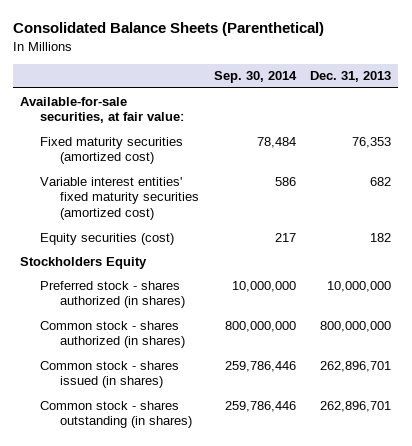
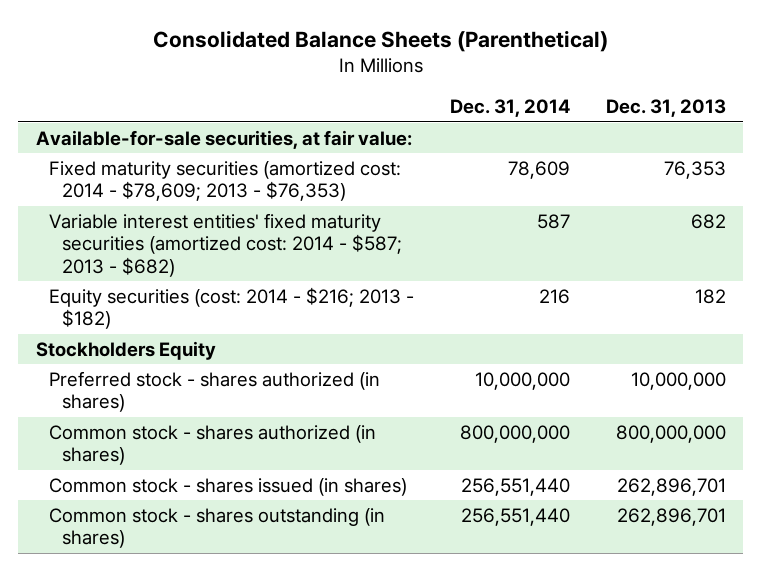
[213,71,297,84] Sep. 30, 2014 -> none
none -> [449,99,570,118] Dec. 31, 2014
[40,136,184,165] Fixed maturity securities (amortized cost) -> [48,160,401,202] Fixed maturity securities (amortized cost: 2014 - $78,609; 2013 - $76,353)
[40,176,200,221] Variable interest entities' fixed maturity securities (amortized cost) -> [48,212,403,277] Variable interest entities' fixed maturity securities (amortized cost: 2014 - $587; 2013 - $682)
[40,232,175,245] Equity securities (cost) -> [48,286,414,330] Equity securities (cost: 2014 - $216; 2013 - $182)

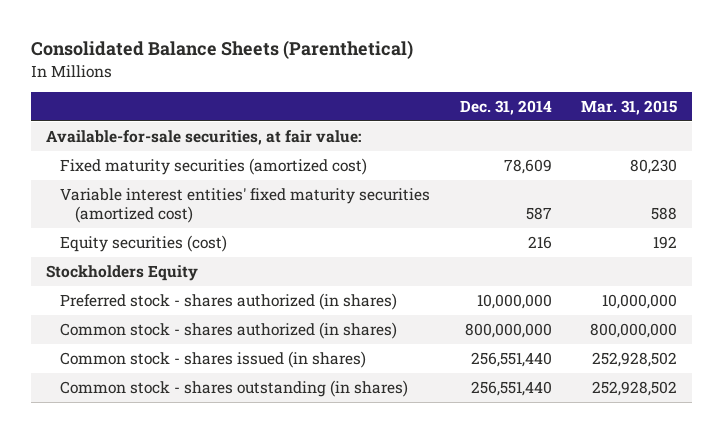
[605,99,726,118] Dec. 31, 2013 -> none
none -> [581,100,678,116] Mar. 31, 2015
[48,160,401,202] Fixed maturity securities (amortized cost: 2014 - $78,609; 2013 - $76,353) -> [60,157,368,175] Fixed maturity securities (amortized cost)
[48,212,403,277] Variable interest entities' fixed maturity securities (amortized cost: 2014 - $587; 2013 - $682) -> [60,187,431,224] Variable interest entities' fixed maturity securities (amortized cost)
[48,286,414,330] Equity securities (cost: 2014 - $216; 2013 - $182) -> [60,234,228,252] Equity securities (cost)

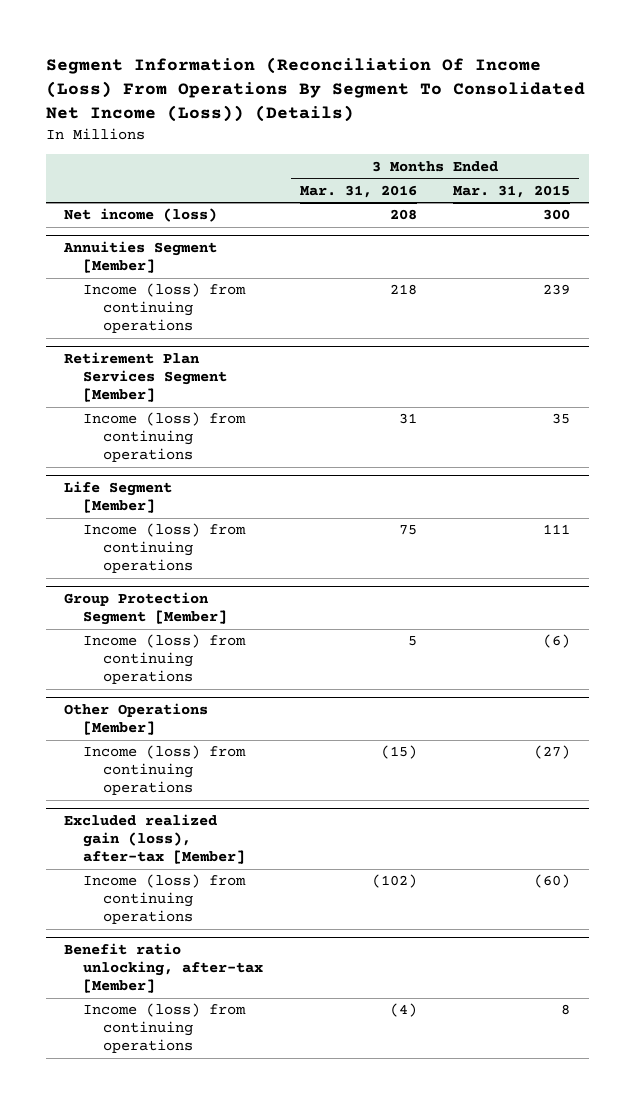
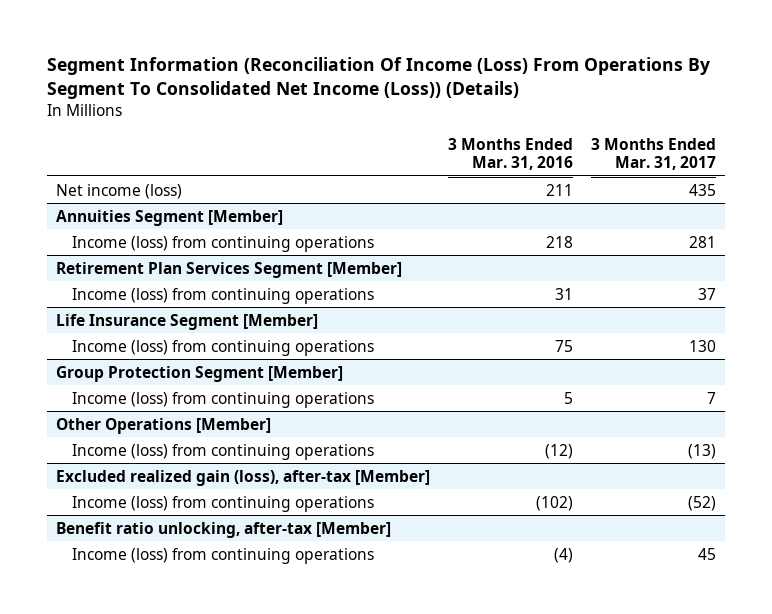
[453,184,571,198] Mar. 31, 2015 -> none
none -> [590,137,716,171] 3 Months Ended Mar. 31, 2017
[389,209,417,221] 208 -> [546,183,574,196] 211
[63,481,172,514] Life Segment [Member] -> [56,313,319,330] Life Insurance Segment [Member]
[380,745,417,760] (15) -> [545,443,574,459] (12)

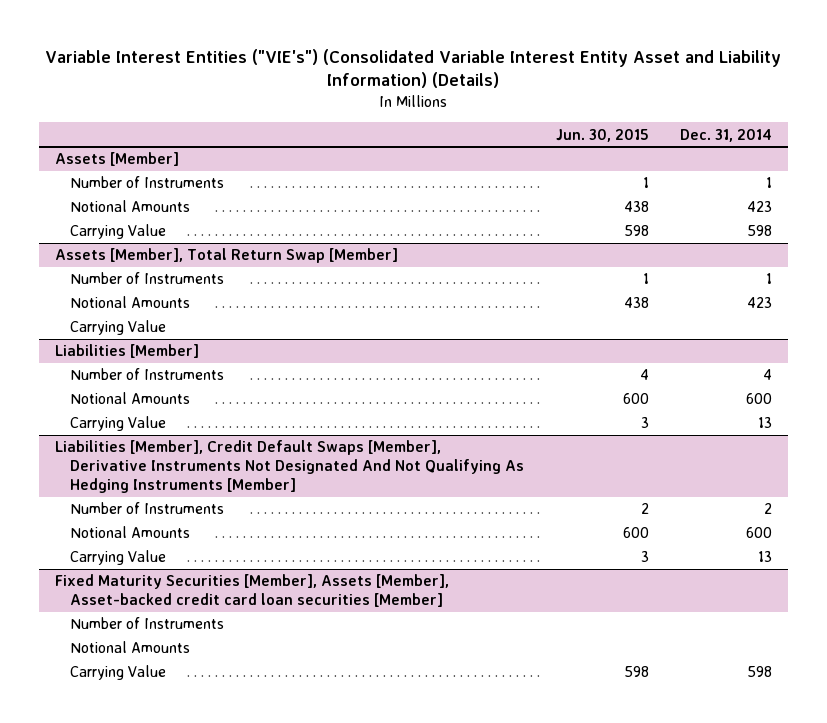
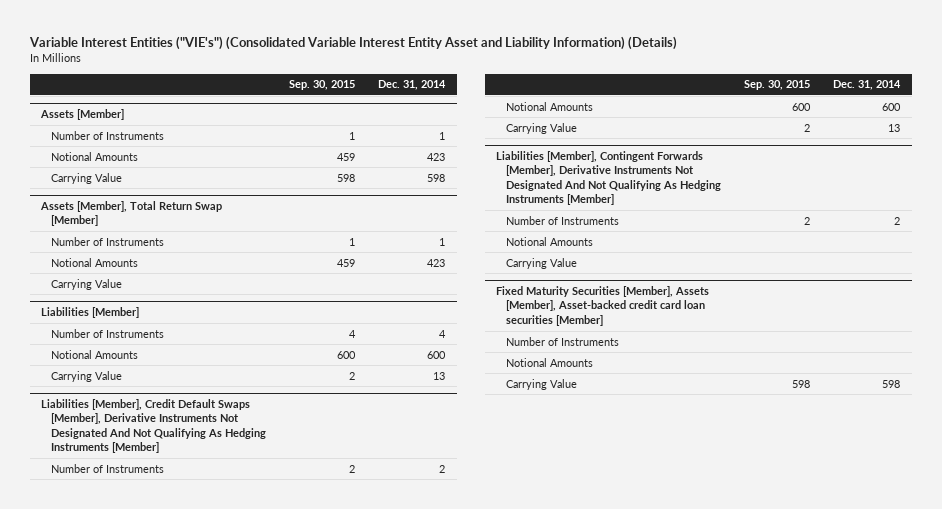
[555,128,649,142] Jun. 30, 2015 -> none
none -> [289,80,356,91] Sep. 30, 2015
none -> [496,150,722,206] Liabilities [Member], Contingent Forwards [Member], Derivative Instruments Not Designated And Not Qualifying As Hedging Instruments [Member]
none -> [506,215,620,225] Number of Instruments
none -> [506,236,594,246] Notional Amounts
none -> [506,257,578,269] Carrying Value

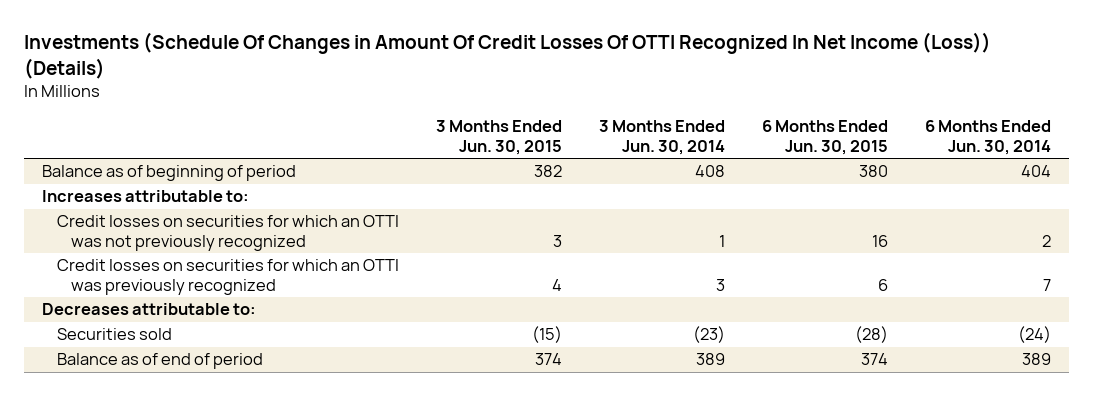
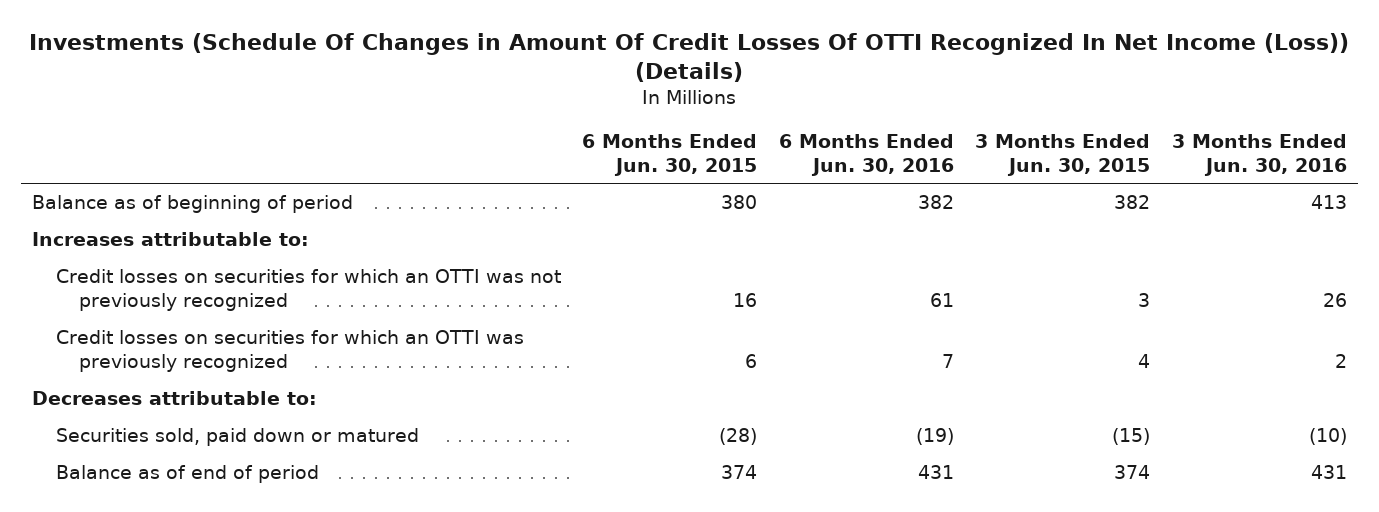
[598,120,725,155] 3 Months Ended Jun. 30, 2014 -> none
[924,120,1051,155] 6 Months Ended Jun. 30, 2014 -> none
none -> [778,134,954,176] 6 Months Ended Jun. 30, 2016
none -> [1172,134,1348,176] 3 Months Ended Jun. 30, 2016
[56,328,172,341] Securities sold -> [55,428,419,447] Securities sold, paid down or matured

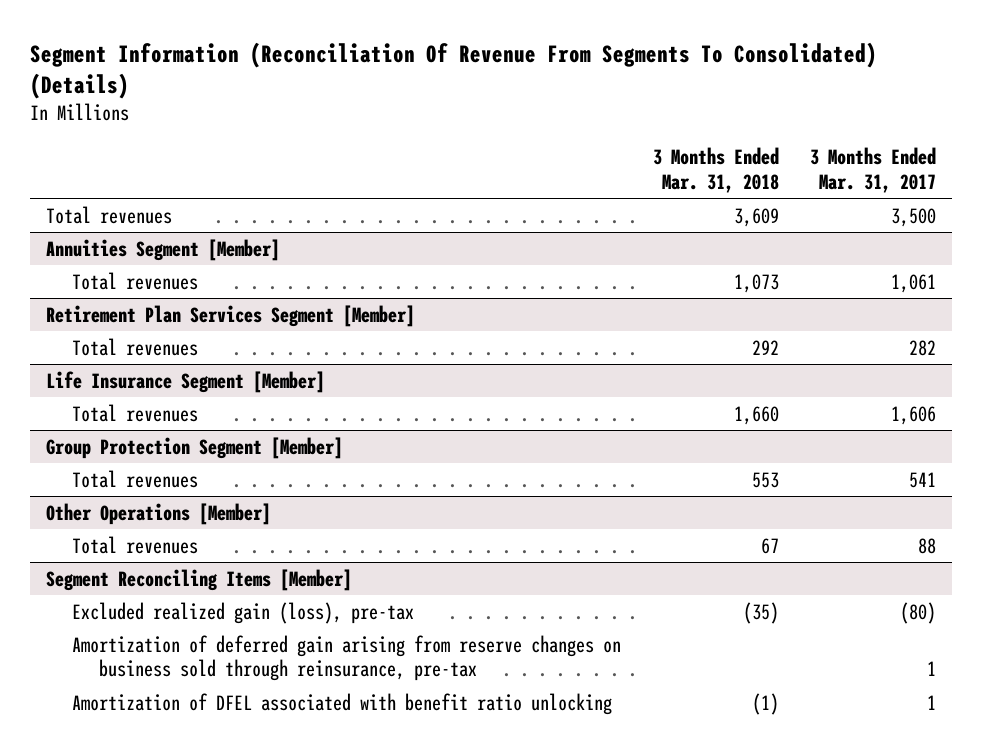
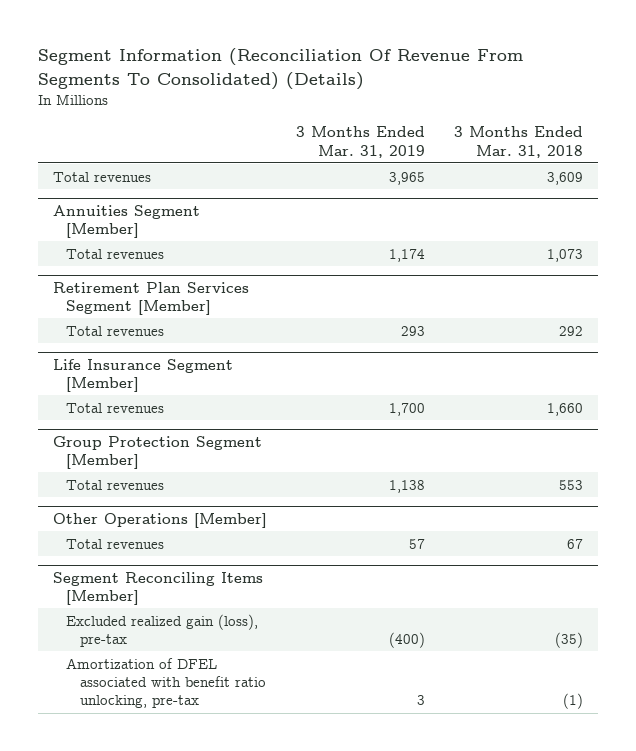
[810,147,937,193] 3 Months Ended Mar. 31, 2017 -> none
none -> [296,126,426,158] 3 Months Ended Mar. 31, 2019
[72,634,622,682] Amortization of deferred gain arising from reserve changes on business sold through reinsurance, pre-tax -> none
[72,692,613,715] Amortization of DFEL associated with benefit ratio unlocking -> [66,657,266,709] Amortization of DFEL associated with benefit ratio unlocking, pre-tax

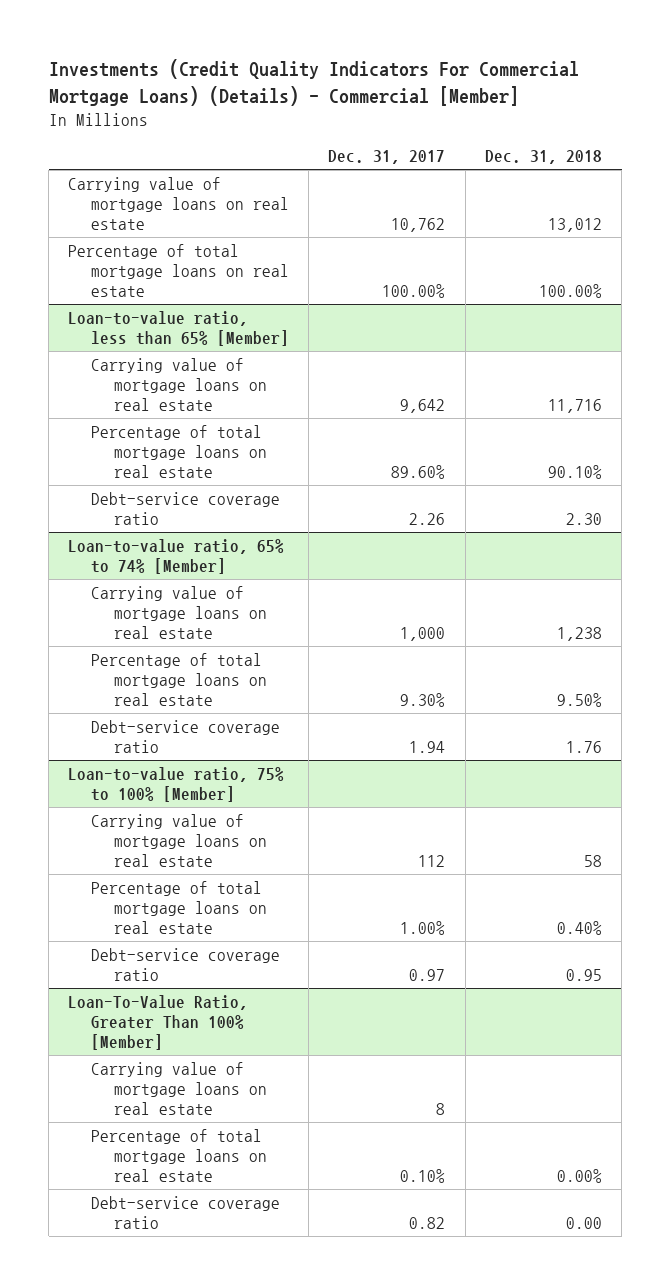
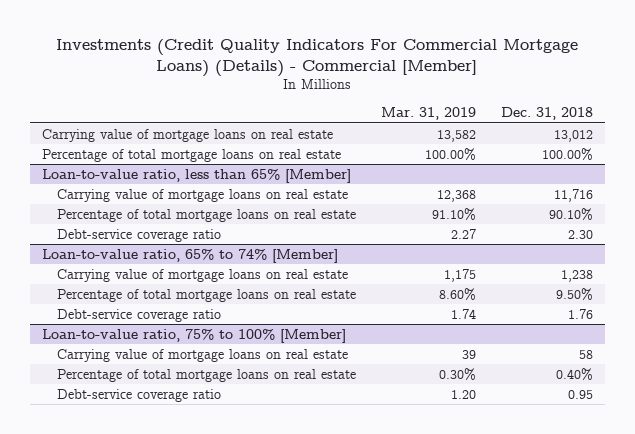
[328,150,446,165] Dec. 31, 2017 -> none
none -> [381,107,477,121] Mar. 31, 2019
[68,995,249,1051] Loan-To-Value Ratio, Greater Than 100% [Member] -> none
[90,1062,267,1116] Carrying value of mortgage loans on real estate -> none
[90,1129,267,1183] Percentage of total mortgage loans on real estate -> none
[90,1196,280,1230] Debt-service coverage ratio -> none

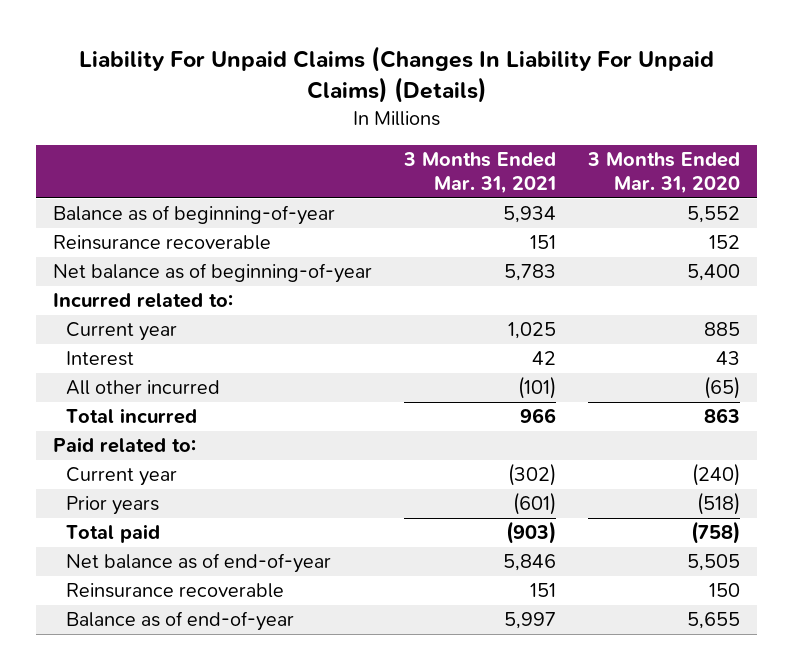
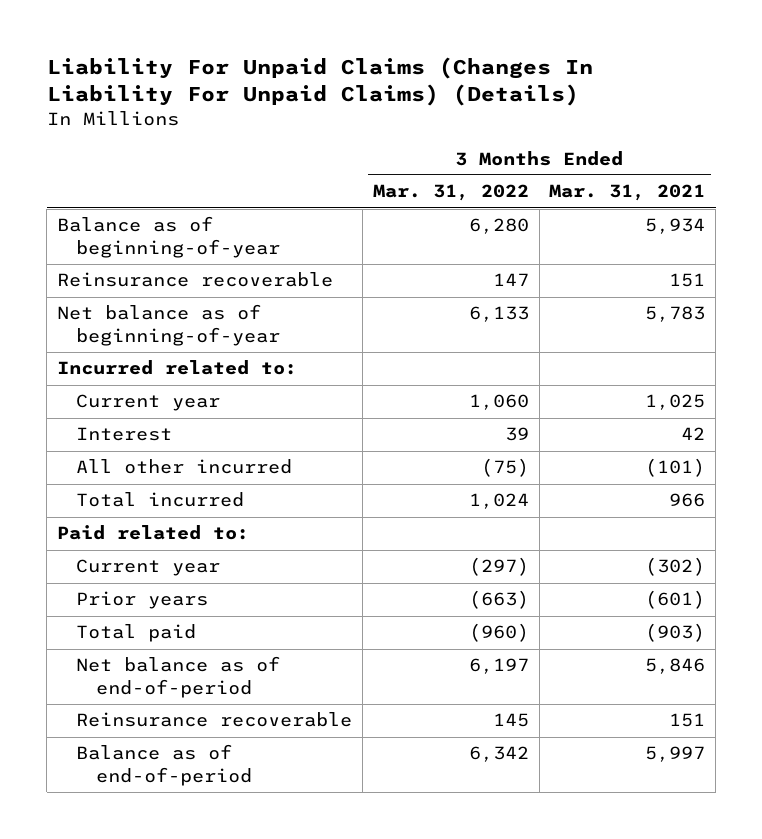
[587,152,741,194] 3 Months Ended Mar. 31, 2020 -> none
none -> [372,184,529,202] Mar. 31, 2022
[66,553,332,574] Net balance as of end-of-year -> [76,656,281,698] Net balance as of end-of-period
[66,611,295,632] Balance as of end-of-year -> [76,744,252,786] Balance as of end-of-period

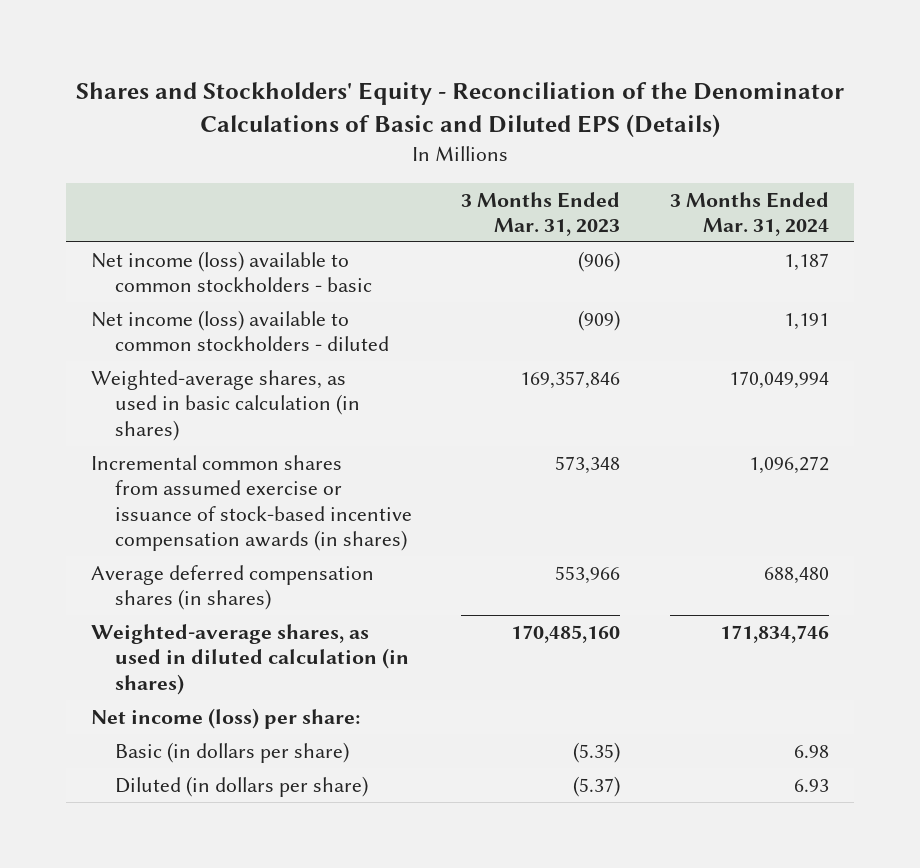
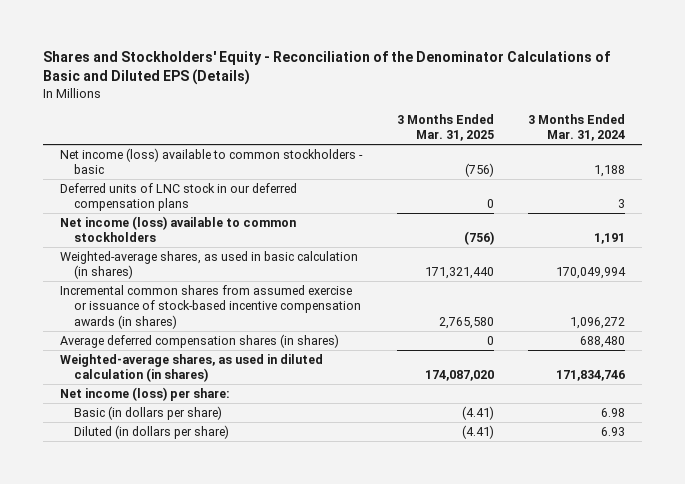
[461,191,621,237] 3 Months Ended Mar. 31, 2023 -> none
none -> [396,113,494,142] 3 Months Ended Mar. 31, 2025
[784,252,830,271] 1,187 -> [594,165,626,178] 1,188
none -> [60,182,298,212] Deferred units of LNC stock in our deferred compensation plans
[90,309,389,352] Net income (loss) available to common stockholders - diluted -> [60,215,297,243] Net income (loss) available to common stockholders

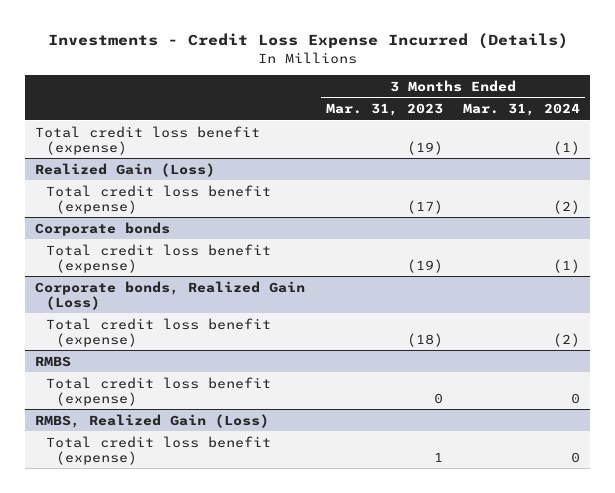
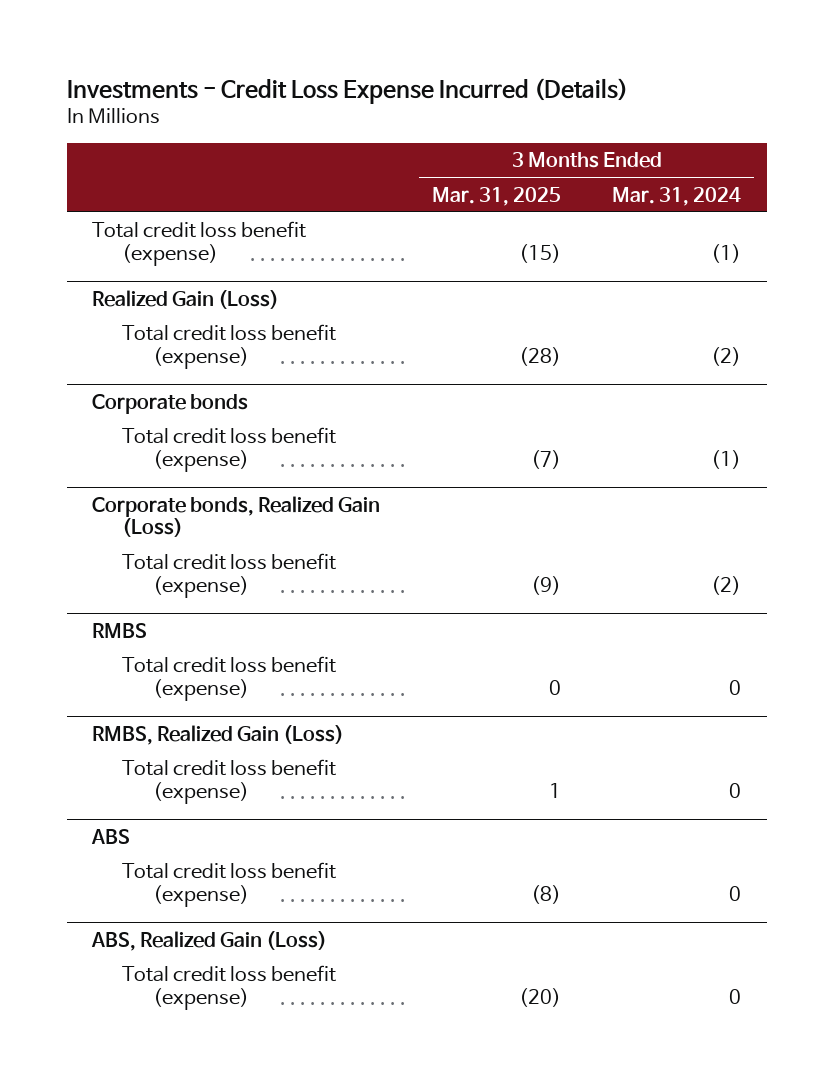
[325,103,443,117] Mar. 31, 2023 -> none
none -> [431,186,561,206] Mar. 31, 2025
none -> [91,828,131,844] ABS
none -> [122,862,337,907] Total credit loss benefit (expense)
none -> [91,930,328,951] ABS, Realized Gain (Loss)
none -> [122,965,337,1010] Total credit loss benefit (expense)

